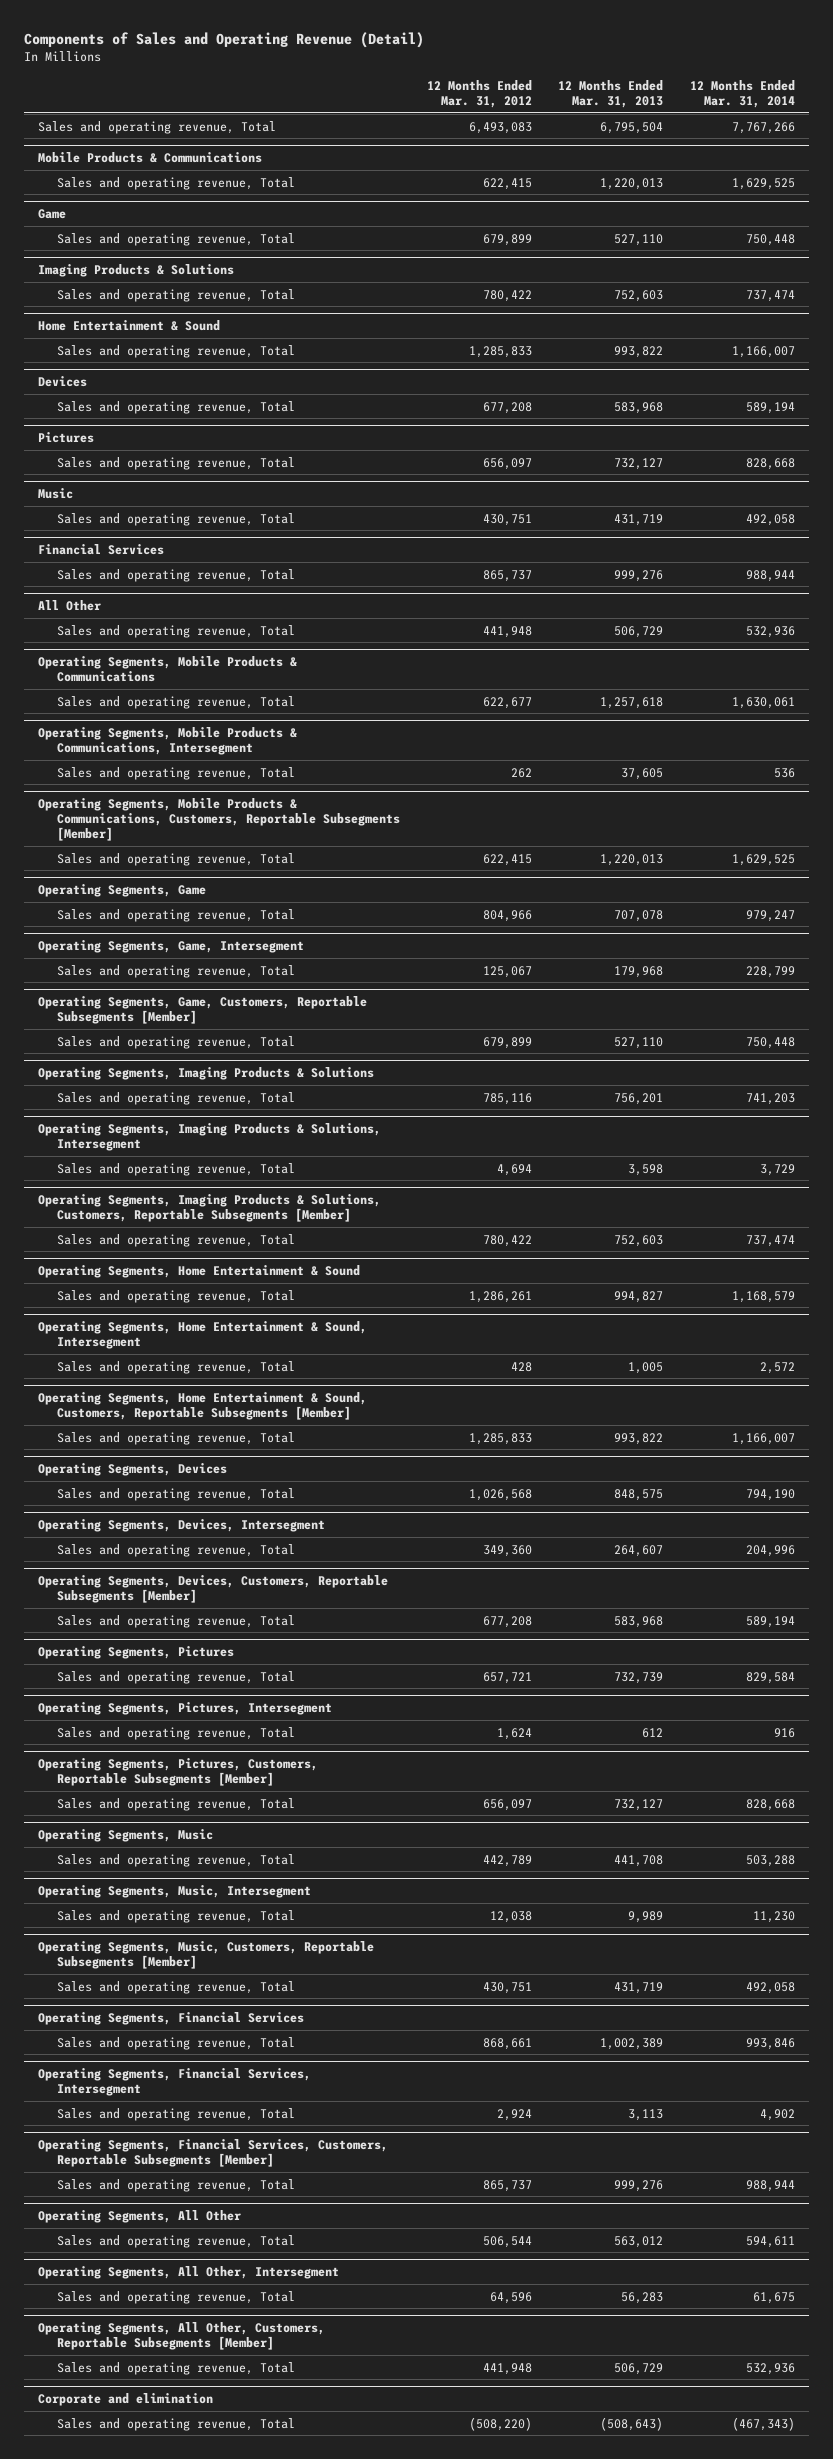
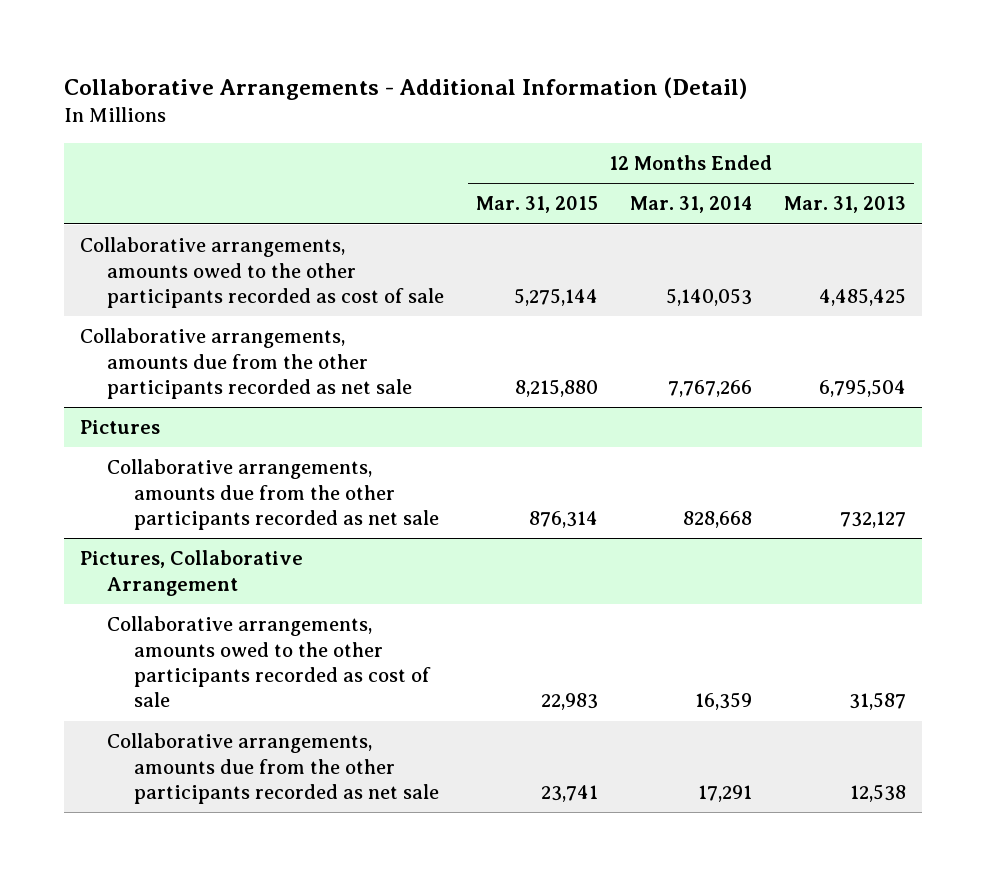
[24,31,425,48] Components of Sales and Operating Revenue (Detail) -> [64,77,748,101] Collaborative Arrangements - Additional Information (Detail)
[426,80,532,109] 12 Months Ended Mar. 31, 2012 -> none
none -> [476,196,599,214] Mar. 31, 2015
[37,152,262,164] Mobile Products & Communications -> none
[57,176,296,190] Sales and operating revenue, Total -> none
[37,209,66,220] Game -> none
[57,232,296,246] Sales and operating revenue, Total -> none
[37,264,234,278] Imaging Products & Solutions -> none
[57,288,296,302] Sales and operating revenue, Total -> none
[37,320,220,332] Home Entertainment & Sound -> none
[57,344,296,358] Sales and operating revenue, Total -> none
[37,376,87,388] Devices -> none
[57,400,296,414] Sales and operating revenue, Total -> none
none -> [80,237,445,308] Collaborative arrangements, amounts owed to the other participants recorded as cost of sale
[37,120,276,134] Sales and operating revenue, Total -> [80,328,413,399] Collaborative arrangements, amounts due from the other participants recorded as net sale
[37,488,73,500] Music -> none
[57,512,296,526] Sales and operating revenue, Total -> none
[37,544,164,556] Financial Services -> none
[57,568,296,582] Sales and operating revenue, Total -> none
[37,600,101,612] All Other -> none
[57,624,296,638] Sales and operating revenue, Total -> none
[37,656,297,683] Operating Segments, Mobile Products & Communications -> none
[57,695,296,709] Sales and operating revenue, Total -> none
[37,727,297,756] Operating Segments, Mobile Products & Communications, Intersegment -> none
[57,766,296,780] Sales and operating revenue, Total -> none
[37,798,401,842] Operating Segments, Mobile Products & Communications, Customers, Reportable Subsegments [Member] -> none
[57,852,296,866] Sales and operating revenue, Total -> none
[37,884,206,898] Operating Segments, Game -> none
[57,908,296,922] Sales and operating revenue, Total -> none
[37,940,304,954] Operating Segments, Game, Intersegment -> none
[57,964,296,978] Sales and operating revenue, Total -> none
[37,996,367,1025] Operating Segments, Game, Customers, Reportable Subsegments [Member] -> none
[57,1035,296,1049] Sales and operating revenue, Total -> none
[37,1067,374,1081] Operating Segments, Imaging Products & Solutions -> none
[57,1091,296,1105] Sales and operating revenue, Total -> none
[37,1123,381,1152] Operating Segments, Imaging Products & Solutions, Intersegment -> none
[57,1162,296,1176] Sales and operating revenue, Total -> none
[37,1194,381,1223] Operating Segments, Imaging Products & Solutions, Customers, Reportable Subsegments [Member] -> none
[57,1233,296,1247] Sales and operating revenue, Total -> none
[37,1265,360,1279] Operating Segments, Home Entertainment & Sound -> none
[57,1289,296,1303] Sales and operating revenue, Total -> none
[37,1321,367,1350] Operating Segments, Home Entertainment & Sound, Intersegment -> none
[57,1360,296,1374] Sales and operating revenue, Total -> none
[37,1392,367,1421] Operating Segments, Home Entertainment & Sound, Customers, Reportable Subsegments [Member] -> none
[57,1431,296,1445] Sales and operating revenue, Total -> none
[37,1463,227,1477] Operating Segments, Devices -> none
[57,1487,296,1501] Sales and operating revenue, Total -> none
[37,1519,325,1533] Operating Segments, Devices, Intersegment -> none
[57,1543,296,1557] Sales and operating revenue, Total -> none
[37,1575,388,1604] Operating Segments, Devices, Customers, Reportable Subsegments [Member] -> none
[57,1614,296,1628] Sales and operating revenue, Total -> none
[37,1646,234,1660] Operating Segments, Pictures -> none
[57,1670,296,1684] Sales and operating revenue, Total -> none
[37,1702,332,1716] Operating Segments, Pictures, Intersegment -> none
[57,1726,296,1740] Sales and operating revenue, Total -> none
[37,1758,318,1787] Operating Segments, Pictures, Customers, Reportable Subsegments [Member] -> none
[57,1797,296,1811] Sales and operating revenue, Total -> none
[37,1829,213,1843] Operating Segments, Music -> none
[57,1853,296,1867] Sales and operating revenue, Total -> none
[37,1885,311,1899] Operating Segments, Music, Intersegment -> none
[57,1909,296,1923] Sales and operating revenue, Total -> none
[37,1941,374,1970] Operating Segments, Music, Customers, Reportable Subsegments [Member] -> none
[57,1980,296,1994] Sales and operating revenue, Total -> none
[37,2012,304,2026] Operating Segments, Financial Services -> none
[57,2036,296,2050] Sales and operating revenue, Total -> none
[37,2068,311,2097] Operating Segments, Financial Services, Intersegment -> none
[57,2107,296,2121] Sales and operating revenue, Total -> none
[37,2139,388,2168] Operating Segments, Financial Services, Customers, Reportable Subsegments [Member] -> none
[57,2178,296,2192] Sales and operating revenue, Total -> none
[37,2210,241,2224] Operating Segments, All Other -> none
[57,2234,296,2248] Sales and operating revenue, Total -> none
[37,2266,339,2280] Operating Segments, All Other, Intersegment -> none
[57,2290,296,2304] Sales and operating revenue, Total -> none
[37,2322,325,2351] Operating Segments, All Other, Customers, Reportable Subsegments [Member] -> none
[57,2361,296,2375] Sales and operating revenue, Total -> none
[37,2393,213,2407] Corporate and elimination -> none
[57,2417,296,2431] Sales and operating revenue, Total -> none
[57,456,296,470] Sales and operating revenue, Total -> [107,459,440,530] Collaborative arrangements, amounts due from the other participants recorded as net sale
none -> [80,550,304,596] Pictures, Collaborative Arrangement
none -> [107,616,432,708] Collaborative arrangements, amounts owed to the other participants recorded as cost of sale
none -> [107,733,440,804] Collaborative arrangements, amounts due from the other participants recorded as net sale

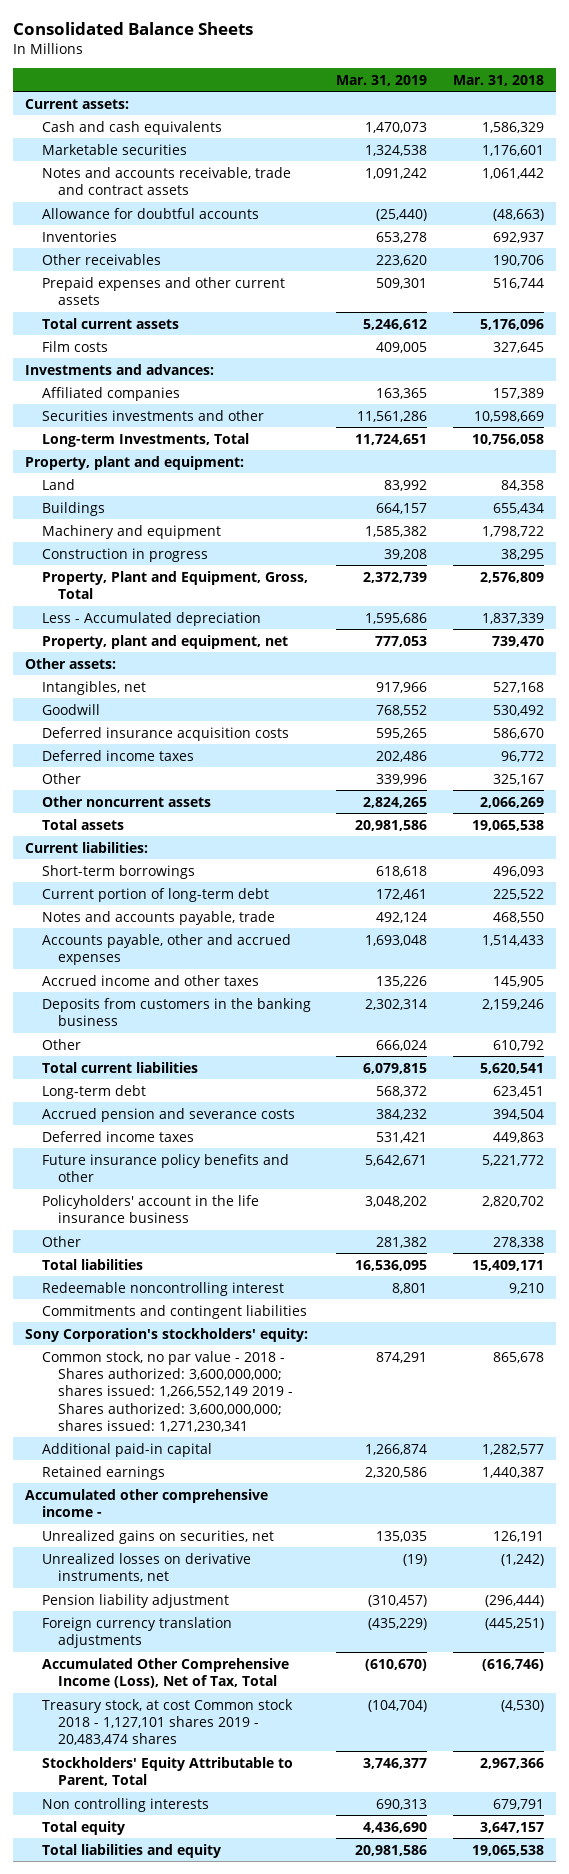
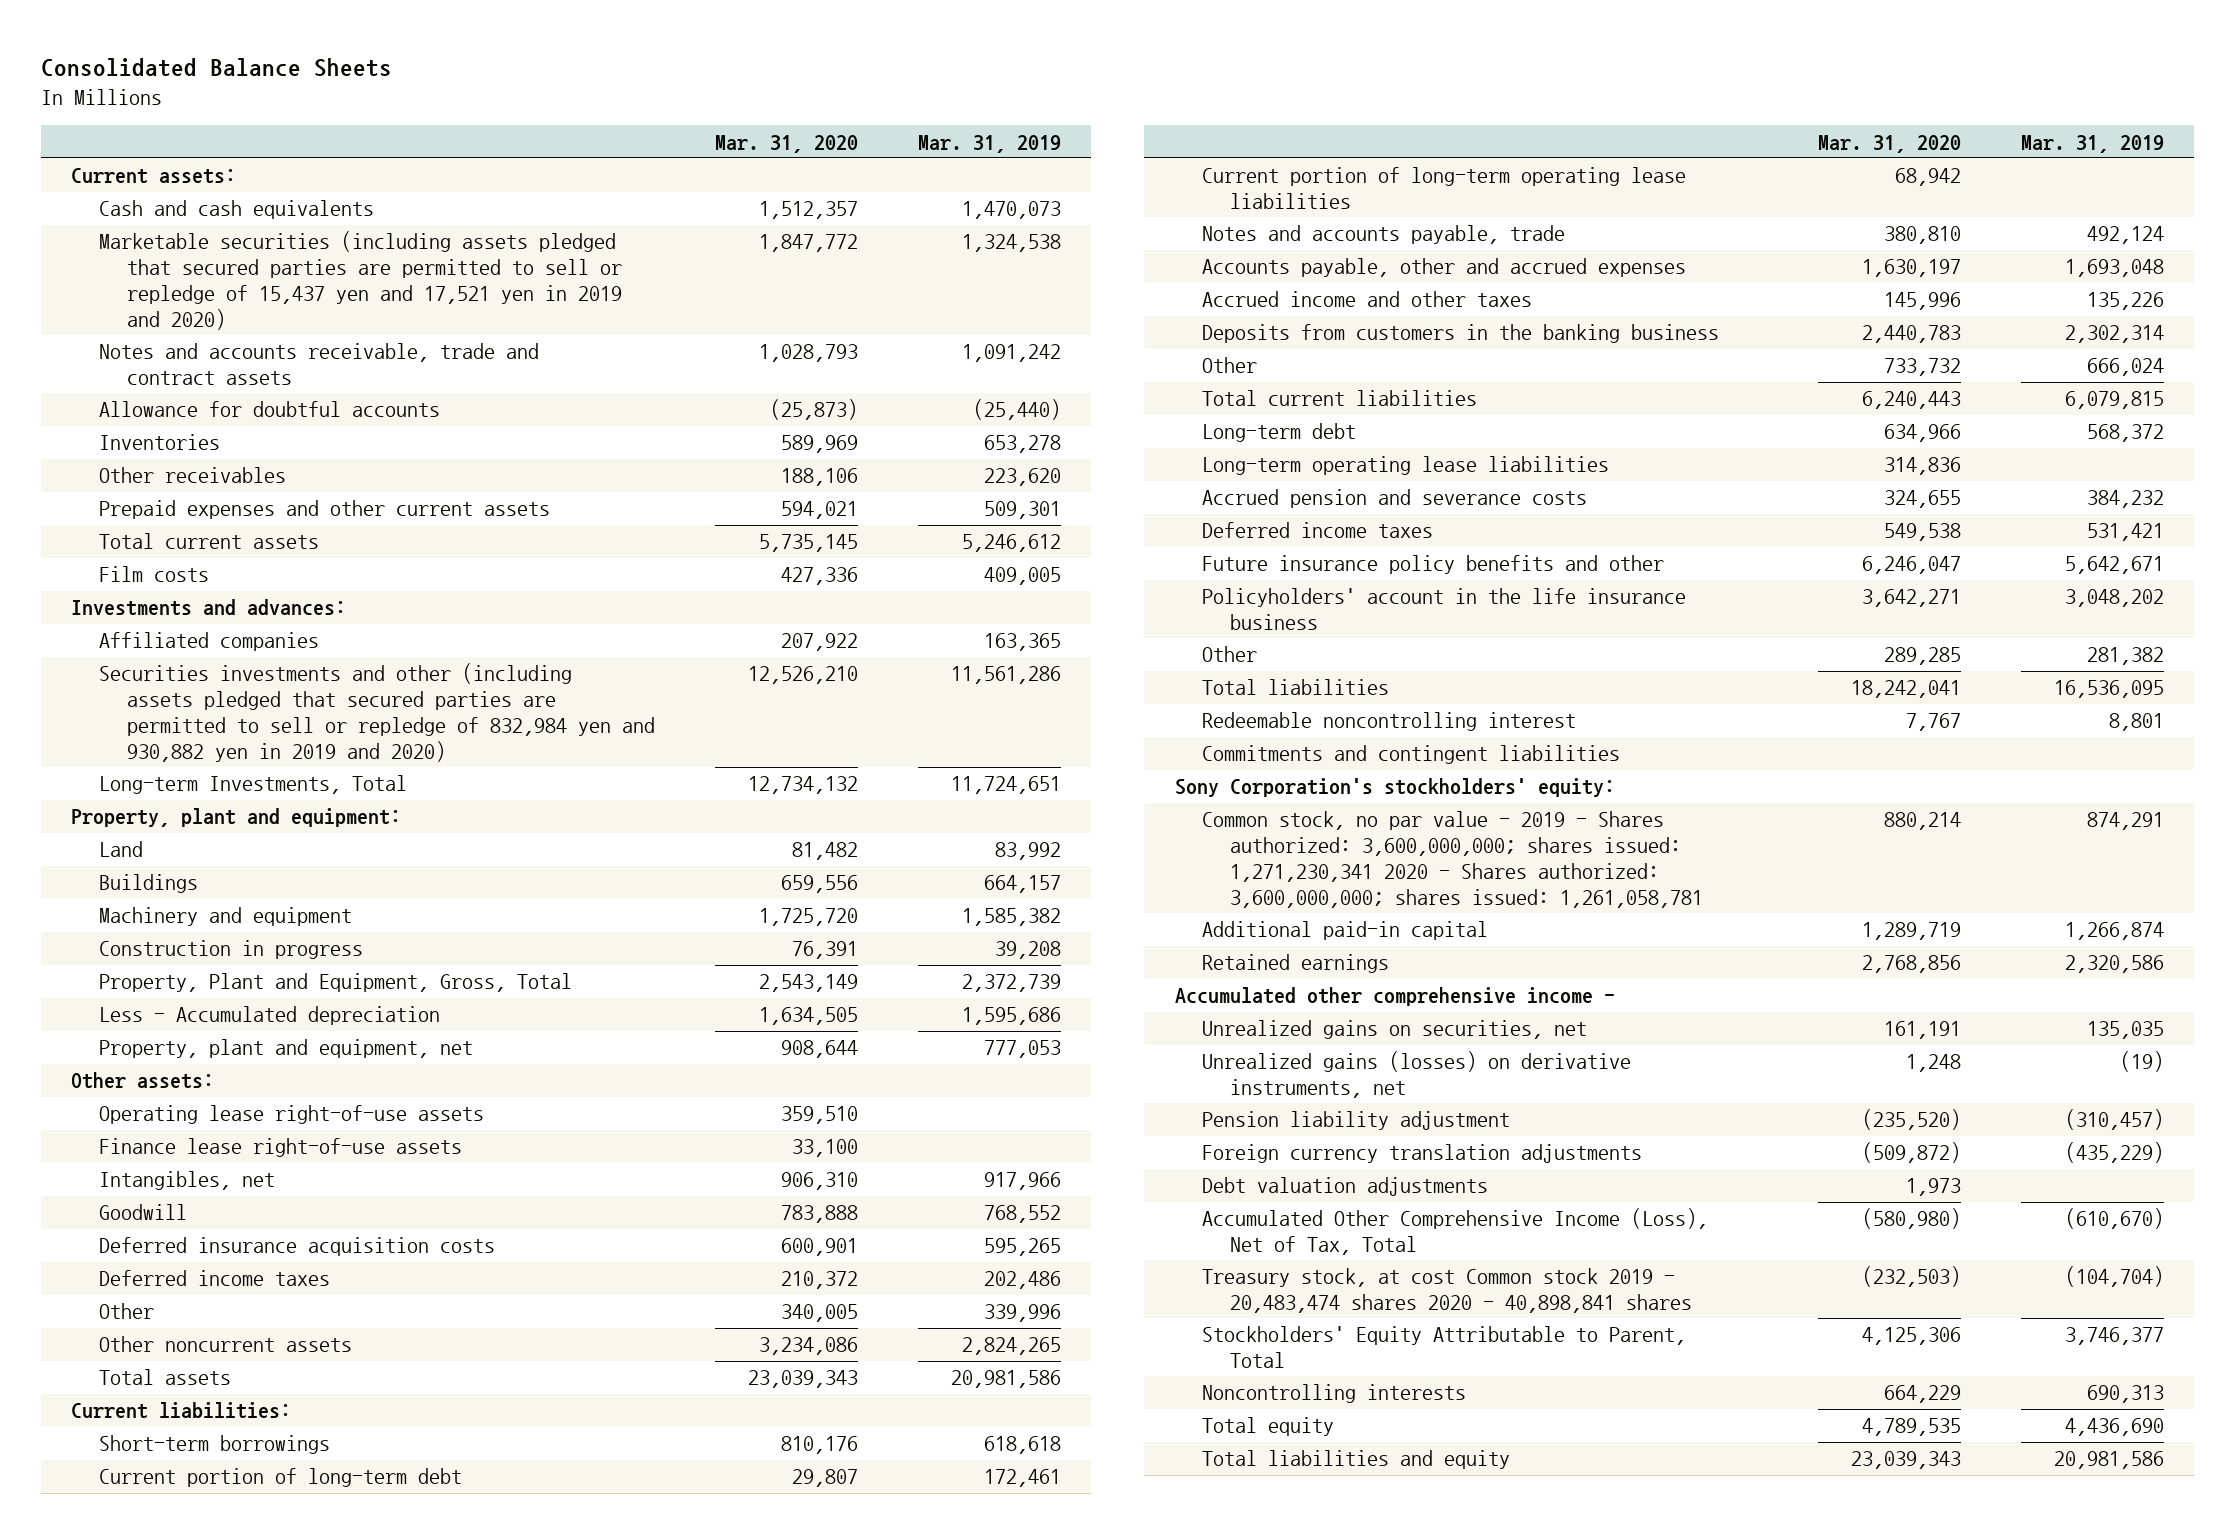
[452,74,544,86] Mar. 31, 2018 -> none
none -> [714,134,858,153] Mar. 31, 2020
[41,143,187,155] Marketable securities -> [98,231,622,330] Marketable securities (including assets pledged that secured parties are permitted to sell or repledge of 15,437 yen and 17,521 yen in 2019 and 2020)
[41,409,264,421] Securities investments and other -> [98,663,655,762] Securities investments and other (including assets pledged that secured parties are permitted to sell or repledge of 832,984 yen and 930,882 yen in 2019 and 2020)
none -> [98,1105,484,1125] Operating lease right-of-use assets
none -> [98,1138,462,1158] Finance lease right-of-use assets
none -> [1202,167,1687,210] Current portion of long-term operating lease liabilities
none -> [1202,456,1610,476] Long-term operating lease liabilities
[41,1350,293,1432] Common stock, no par value - 2018 - Shares authorized: 3,600,000,000; shares issued: 1,266,552,149 2019 - Shares authorized: 3,600,000,000; shares issued: 1,271,230,341 -> [1202,811,1703,908] Common stock, no par value - 2019 - Shares authorized: 3,600,000,000; shares issued: 1,271,230,341 2020 - Shares authorized: 3,600,000,000; shares issued: 1,261,058,781
[41,1552,251,1583] Unrealized losses on derivative instruments, net -> [1202,1051,1632,1099] Unrealized gains (losses) on derivative instruments, net
none -> [1202,1177,1489,1197] Debt valuation adjustments
[41,1698,293,1746] Treasury stock, at cost Common stock 2018 - 1,127,101 shares 2019 - 20,483,474 shares -> [1202,1268,1692,1314] Treasury stock, at cost Common stock 2019 - 20,483,474 shares 2020 - 40,898,841 shares
[41,1797,209,1812] Non controlling interests -> [1202,1384,1467,1404] Noncontrolling interests

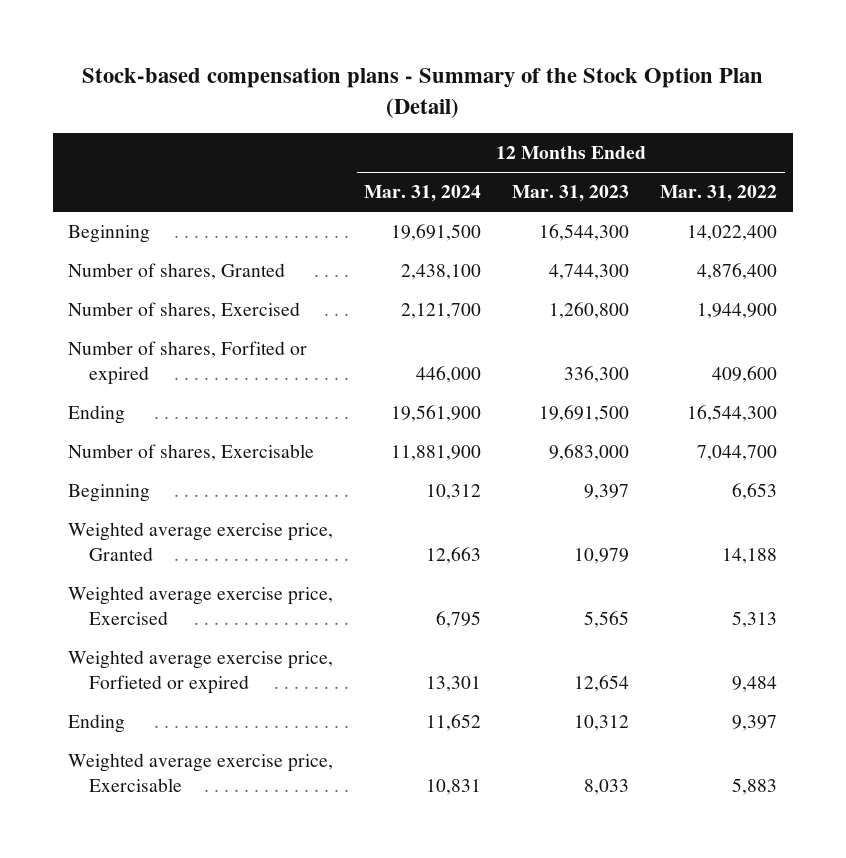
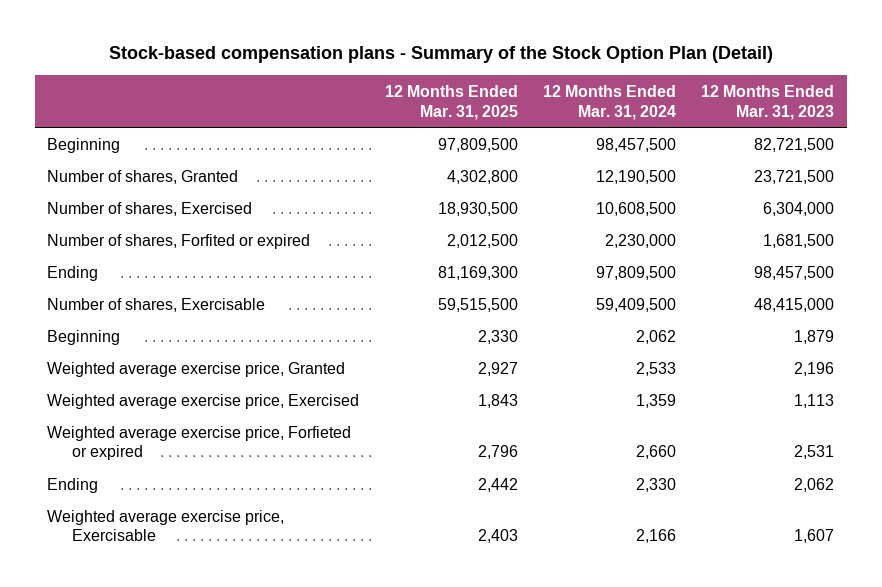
[660,185,778,203] Mar. 31, 2022 -> none
none -> [384,84,518,120] 12 Months Ended Mar. 31, 2025
[391,223,482,241] 19,691,500 -> [596,137,677,152] 98,457,500
[539,223,630,241] 16,544,300 -> [754,137,835,152] 82,721,500
[401,263,482,280] 2,438,100 -> [596,169,677,184] 12,190,500
[549,263,630,280] 4,744,300 -> [754,169,835,184] 23,721,500
[401,302,482,319] 2,121,700 -> [596,201,677,216] 10,608,500
[549,301,630,319] 1,260,800 -> [763,201,835,216] 6,304,000
[416,365,482,383] 446,000 -> [605,233,677,248] 2,230,000
[564,365,630,383] 336,300 -> [763,233,835,248] 1,681,500
[391,404,482,422] 19,561,900 -> [596,265,677,280] 97,809,500
[539,404,630,422] 19,691,500 -> [754,265,835,280] 98,457,500
[391,444,482,461] 11,881,900 -> [596,297,677,312] 59,409,500
[549,443,630,461] 9,683,000 -> [754,297,835,312] 48,415,000
[426,483,482,500] 10,312 -> [636,329,677,344] 2,062
[584,483,630,500] 9,397 -> [794,329,835,344] 1,879
[426,546,482,564] 12,663 -> [636,361,677,376] 2,533
[574,547,630,564] 10,979 -> [794,361,835,376] 2,196
[436,610,482,628] 6,795 -> [636,393,677,408] 1,359
[584,610,630,628] 5,565 -> [794,393,835,408] 1,113
[426,675,482,692] 13,301 -> [636,445,677,460] 2,660
[574,674,630,692] 12,654 -> [794,445,835,460] 2,531
[426,713,482,731] 11,652 -> [636,477,677,492] 2,330
[574,714,630,731] 10,312 -> [794,477,835,492] 2,062
[426,778,482,795] 10,831 -> [636,529,677,544] 2,166
[584,778,630,795] 8,033 -> [794,529,835,544] 1,607

